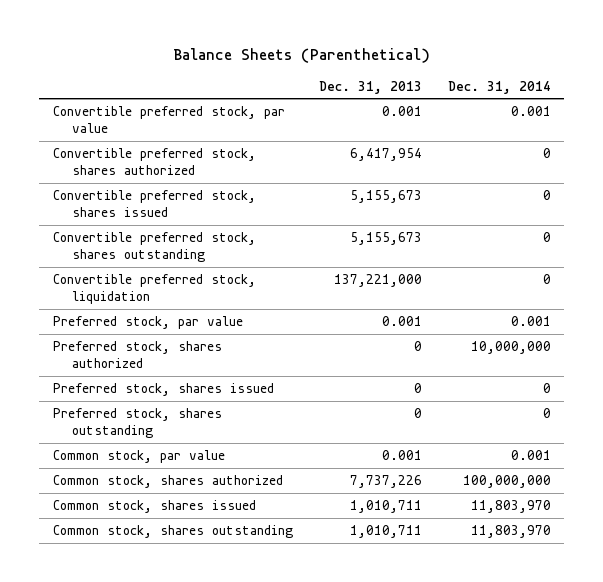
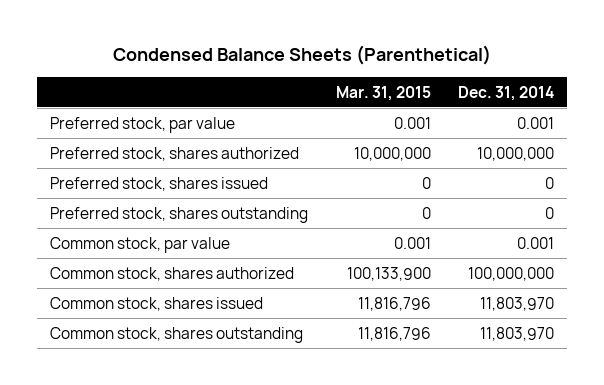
[172,48,430,64] Balance Sheets (Parenthetical) -> [113,45,492,66] Condensed Balance Sheets (Parenthetical)
[318,80,422,94] Dec. 31, 2013 -> none
none -> [335,85,431,101] Mar. 31, 2015
[52,105,285,134] Convertible preferred stock, par value -> none
[52,147,256,176] Convertible preferred stock, shares authorized -> none
[52,189,256,218] Convertible preferred stock, shares issued -> none
[52,231,256,263] Convertible preferred stock, shares outstanding -> none
[52,273,256,305] Convertible preferred stock, liquidation -> none

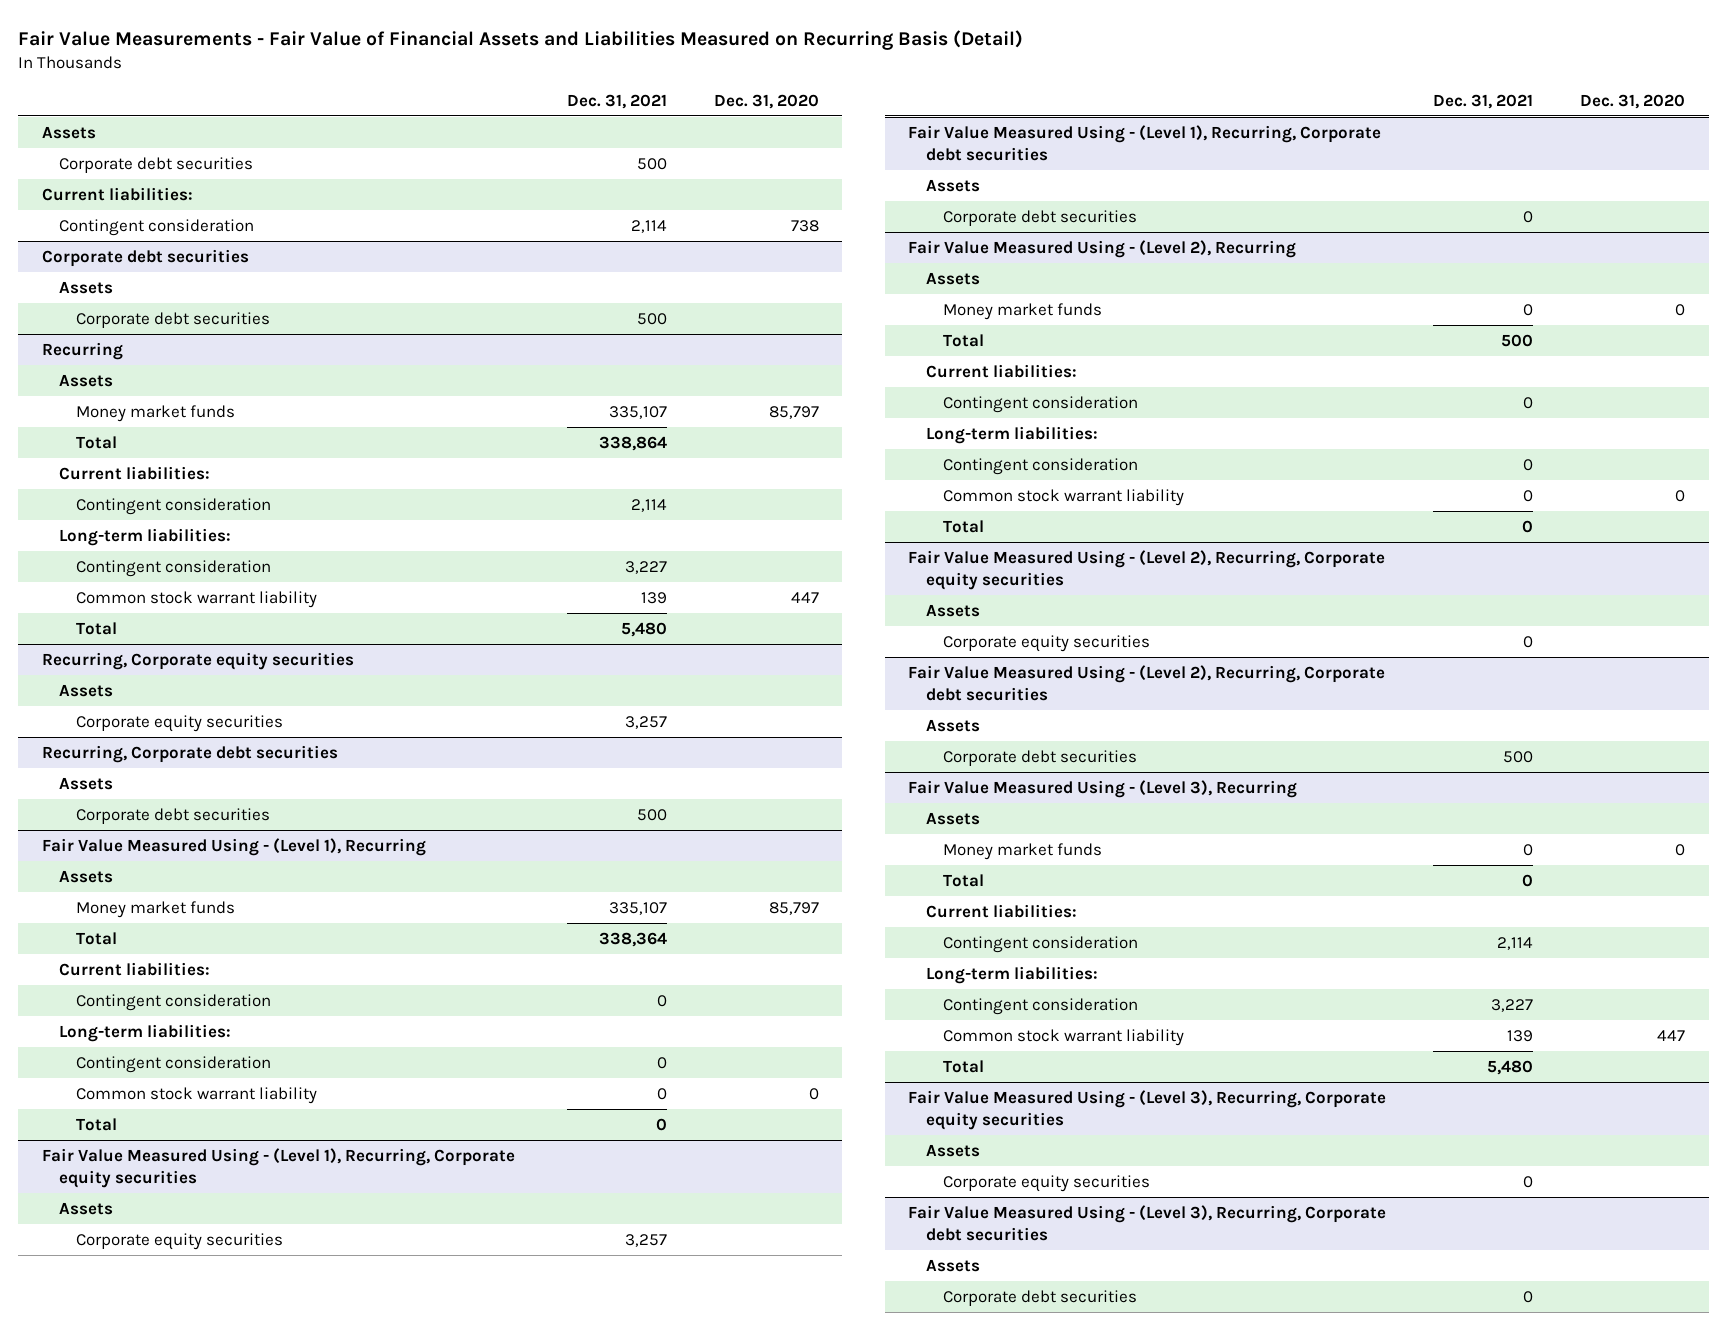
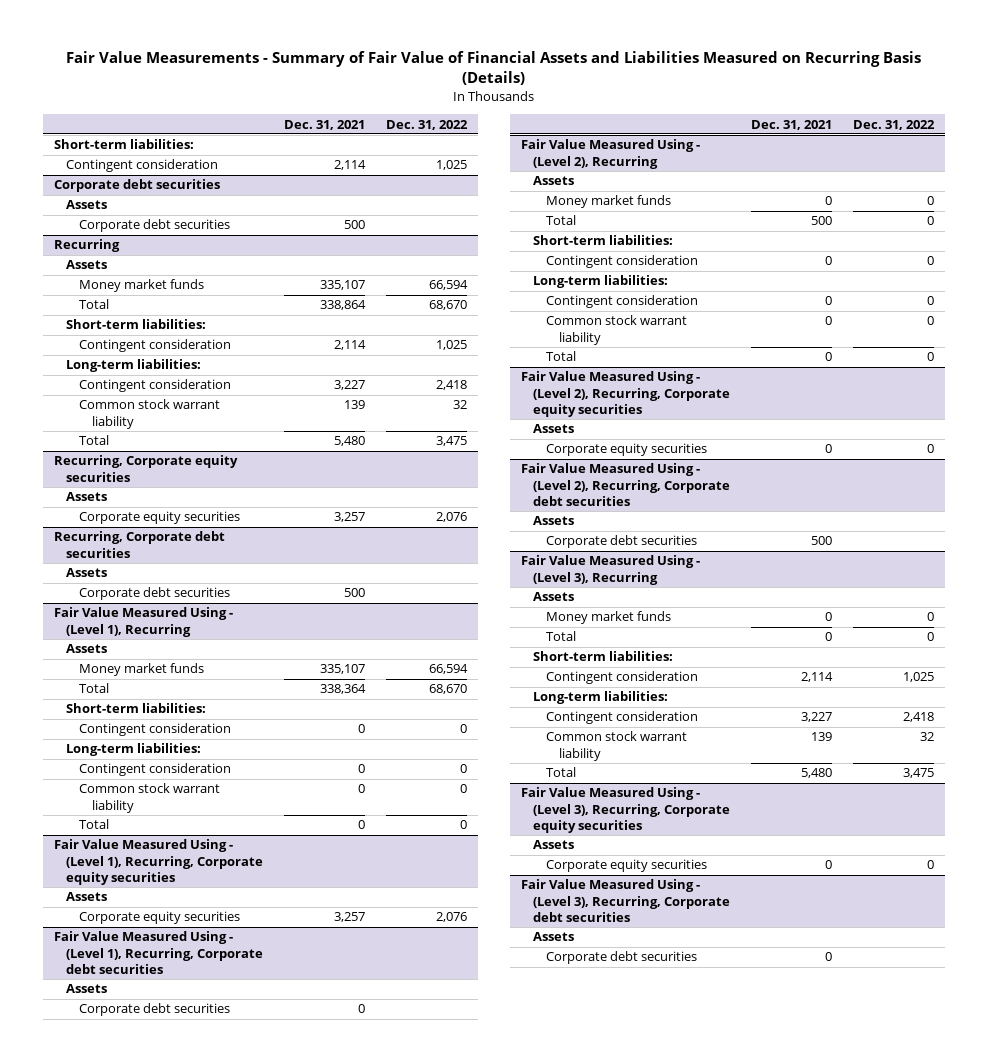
[18,29,1024,50] Fair Value Measurements - Fair Value of Financial Assets and Liabilities Measured on Recurring Basis (Detail) -> [65,51,921,86] Fair Value Measurements - Summary of Fair Value of Financial Assets and Liabilities Measured on Recurring Basis (Details)
[713,93,819,109] Dec. 31, 2020 -> none
none -> [386,119,469,130] Dec. 31, 2022
[41,125,96,139] Assets -> none
[59,156,254,173] Corporate debt securities -> none
[41,186,193,201] Current liabilities: -> [53,139,194,150] Short-term liabilities:
[59,465,211,480] Current liabilities: -> [66,319,207,330] Short-term liabilities:
[59,961,211,976] Current liabilities: -> [66,703,207,714] Short-term liabilities:
[925,363,1077,378] Current liabilities: -> [533,235,674,246] Short-term liabilities:
[925,903,1077,918] Current liabilities: -> [533,651,674,662] Short-term liabilities:

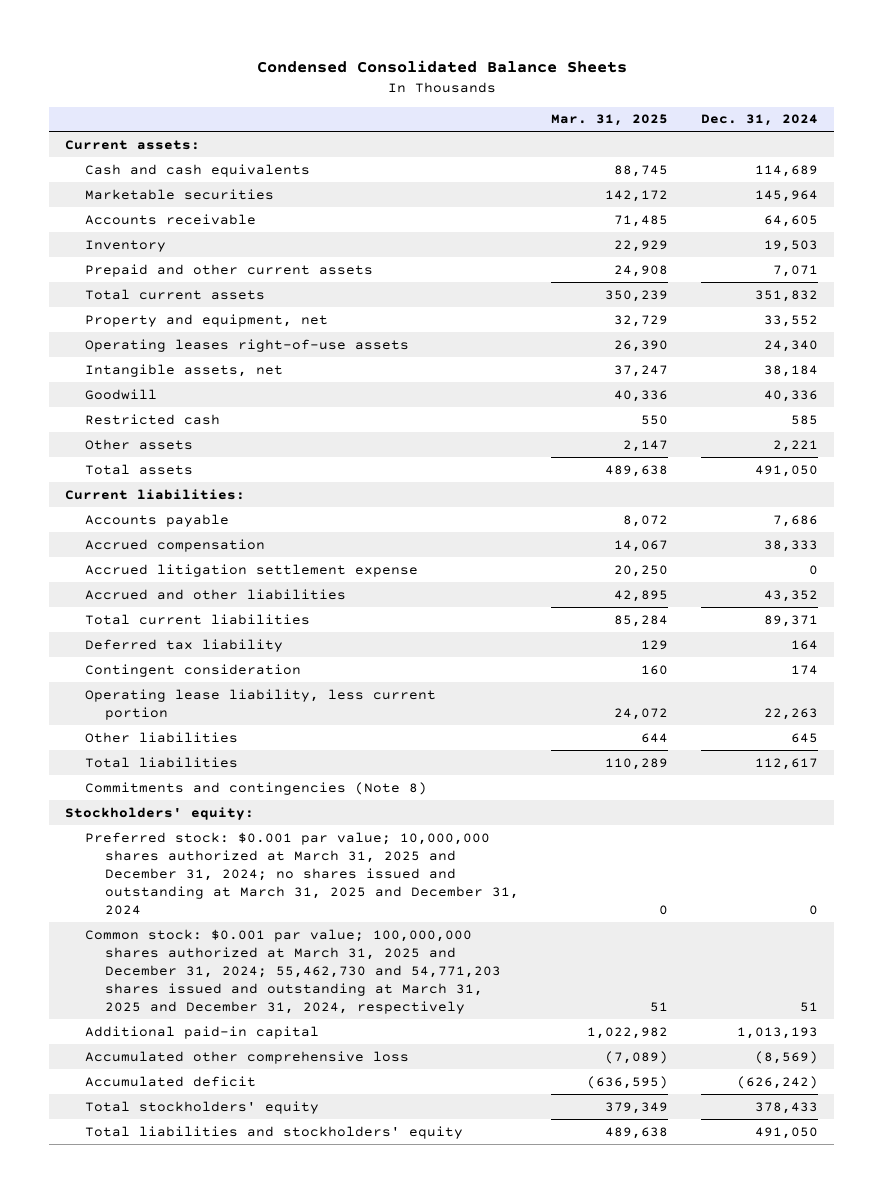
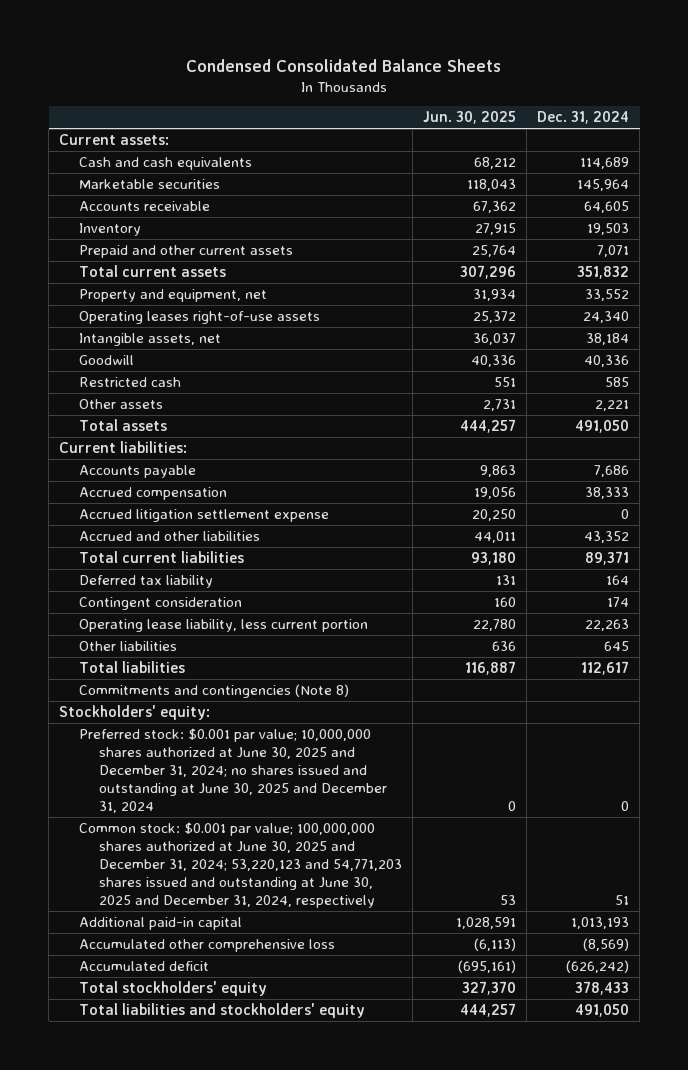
[551,114,669,127] Mar. 31, 2025 -> none
none -> [423,111,517,125] Jun. 30, 2025
[85,831,519,916] Preferred stock: $0.001 par value; 10,000,000 shares authorized at March 31, 2025 and December 31, 2024; no shares issued and outstanding at March 31, 2025 and December 31, 2024 -> [79,727,388,814] Preferred stock: $0.001 par value; 10,000,000 shares authorized at June 30, 2025 and December 31, 2024; no shares issued and outstanding at June 30, 2025 and December 31, 2024
[85,928,501,1015] Common stock: $0.001 par value; 100,000,000 shares authorized at March 31, 2025 and December 31, 2024; 55,462,730 and 54,771,203 shares issued and outstanding at March 31, 2025 and December 31, 2024, respectively -> [79,821,403,909] Common stock: $0.001 par value; 100,000,000 shares authorized at June 30, 2025 and December 31, 2024; 53,220,123 and 54,771,203 shares issued and outstanding at June 30, 2025 and December 31, 2024, respectively

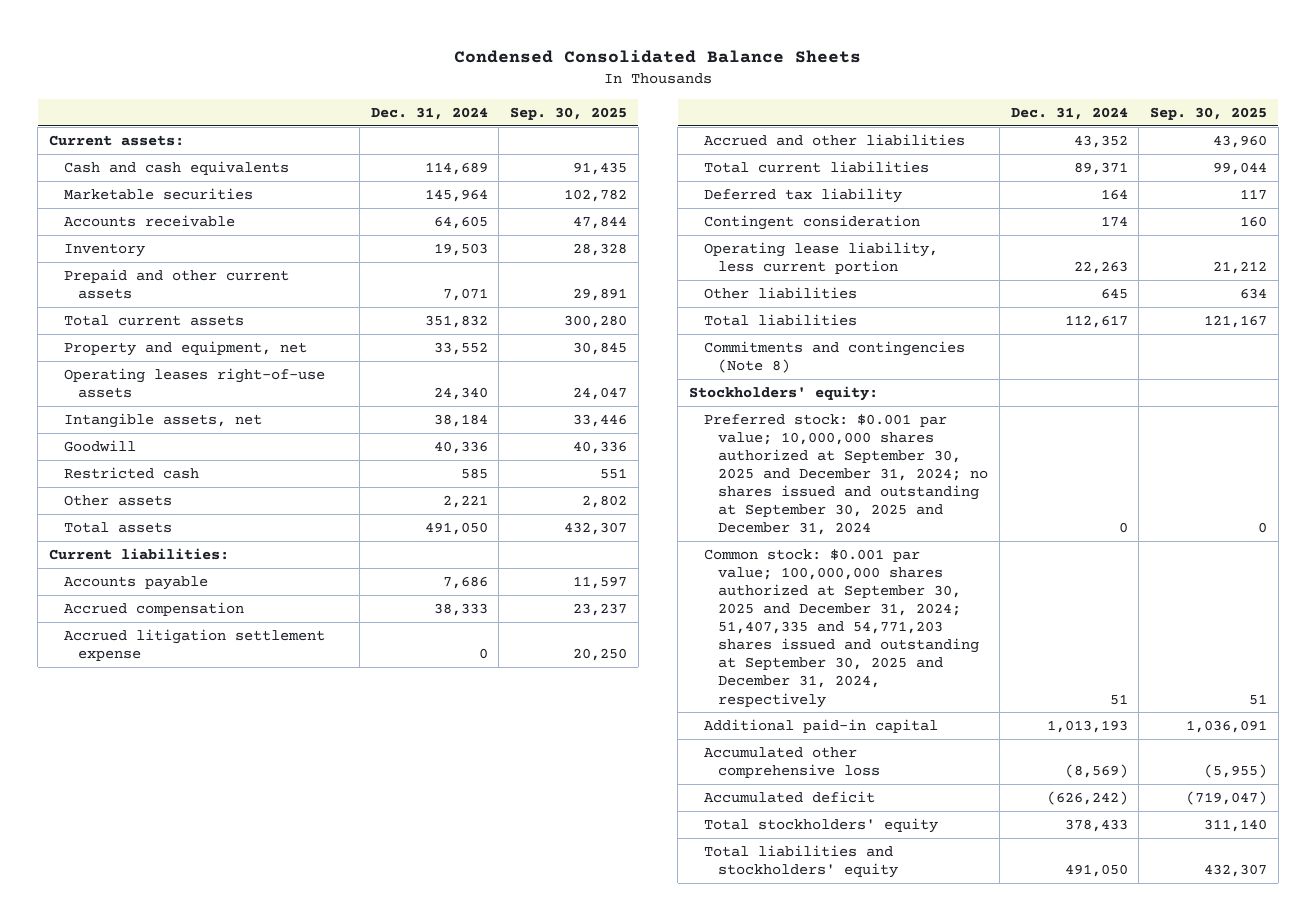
[423,111,517,125] Jun. 30, 2025 -> none
none -> [510,106,628,120] Sep. 30, 2025
[79,727,388,814] Preferred stock: $0.001 par value; 10,000,000 shares authorized at June 30, 2025 and December 31, 2024; no shares issued and outstanding at June 30, 2025 and December 31, 2024 -> [703,413,989,536] Preferred stock: $0.001 par value; 10,000,000 shares authorized at September 30, 2025 and December 31, 2024; no shares issued and outstanding at September 30, 2025 and December 31, 2024
[79,821,403,909] Common stock: $0.001 par value; 100,000,000 shares authorized at June 30, 2025 and December 31, 2024; 53,220,123 and 54,771,203 shares issued and outstanding at June 30, 2025 and December 31, 2024, respectively -> [703,548,980,708] Common stock: $0.001 par value; 100,000,000 shares authorized at September 30, 2025 and December 31, 2024; 51,407,335 and 54,771,203 shares issued and outstanding at September 30, 2025 and December 31, 2024, respectively

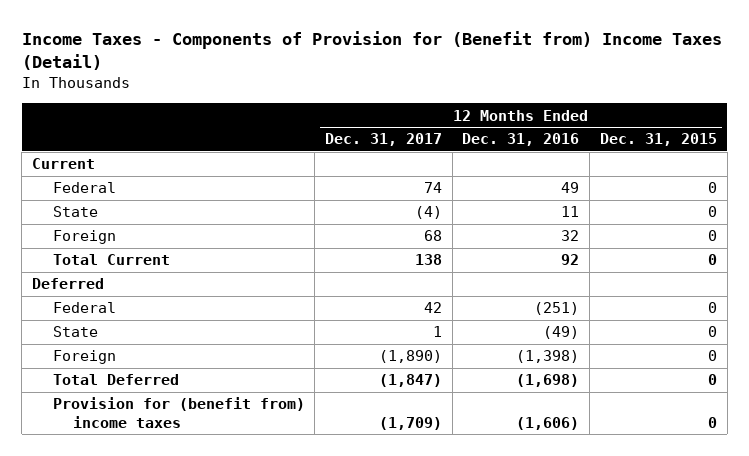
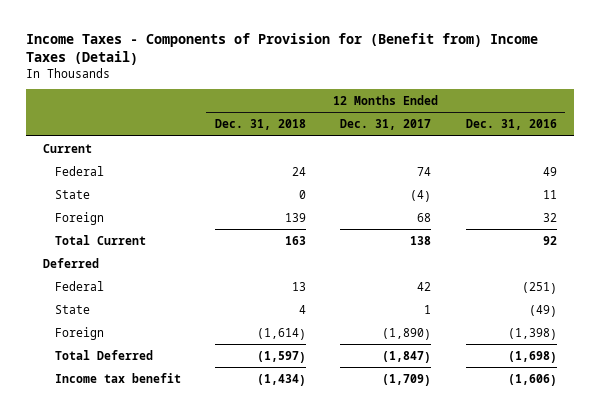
[599,133,717,147] Dec. 31, 2015 -> none
none -> [215,119,307,131] Dec. 31, 2018
[52,397,305,429] Provision for (benefit from) income taxes -> [54,372,181,383] Income tax benefit

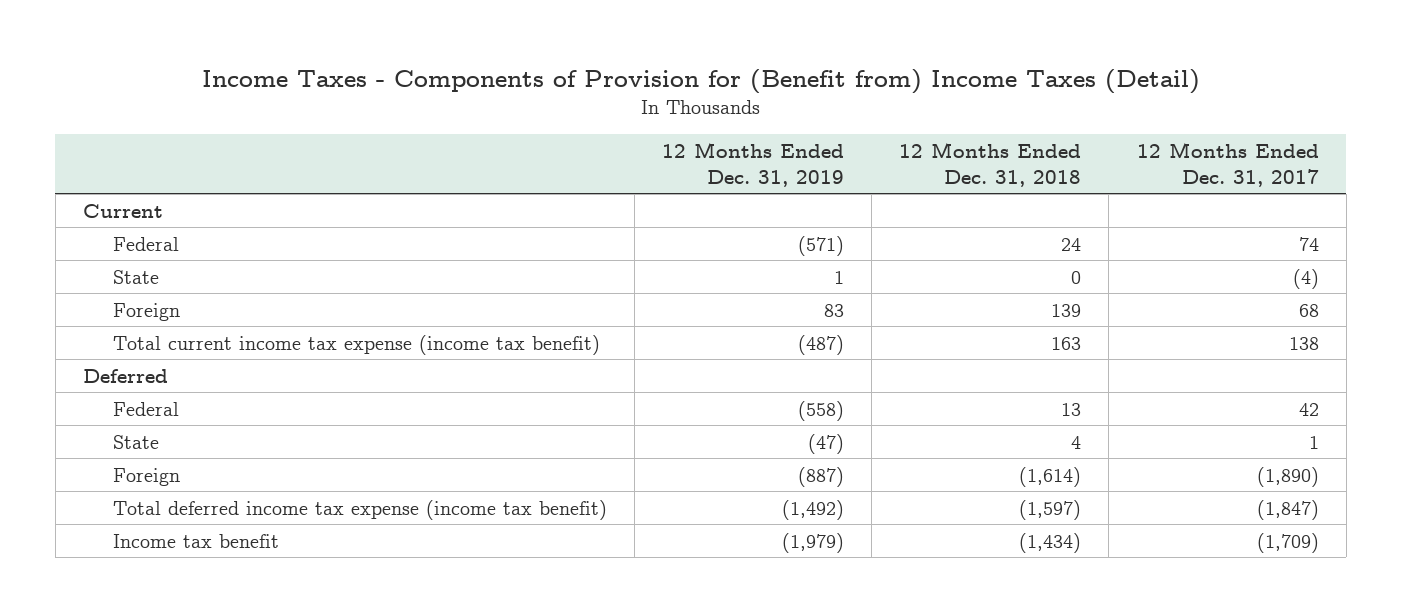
[465,119,557,131] Dec. 31, 2016 -> none
none -> [661,141,844,187] 12 Months Ended Dec. 31, 2019
[54,234,146,245] Total Current -> [112,334,600,355] Total current income tax expense (income tax benefit)
[54,349,153,360] Total Deferred -> [112,499,607,520] Total deferred income tax expense (income tax benefit)

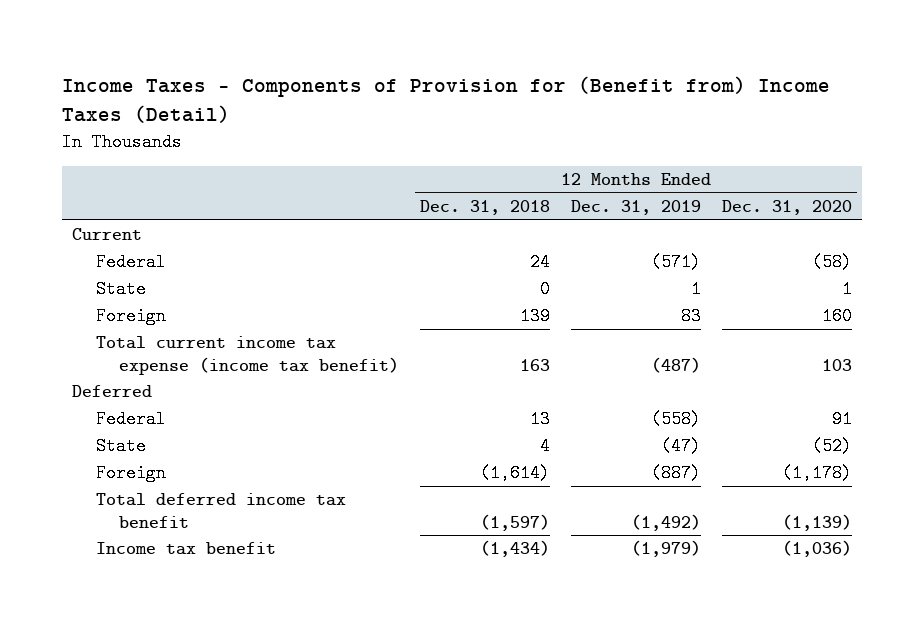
[1136,141,1319,187] 12 Months Ended Dec. 31, 2017 -> none
none -> [721,200,852,216] Dec. 31, 2020
[112,499,607,520] Total deferred income tax expense (income tax benefit) -> [95,493,346,528] Total deferred income tax benefit

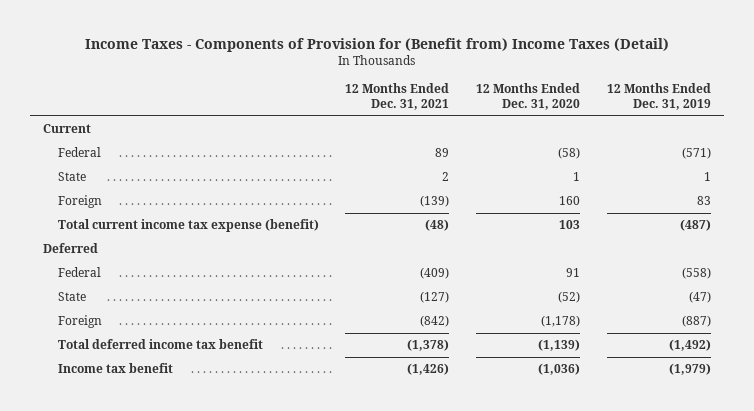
[420,200,551,216] Dec. 31, 2018 -> none
none -> [345,83,450,111] 12 Months Ended Dec. 31, 2021
[95,336,400,375] Total current income tax expense (income tax benefit) -> [57,219,319,233] Total current income tax expense (benefit)

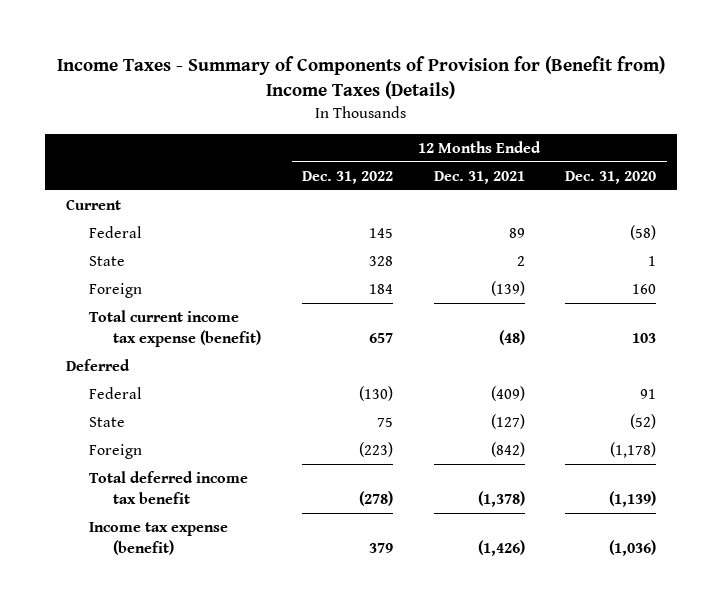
[84,37,669,52] Income Taxes - Components of Provision for (Benefit from) Income Taxes (Detail) -> [57,55,666,99] Income Taxes - Summary of Components of Provision for (Benefit from) Income Taxes (Details)
[606,83,711,111] 12 Months Ended Dec. 31, 2019 -> none
none -> [301,170,393,184] Dec. 31, 2022
[57,363,173,374] Income tax benefit -> [89,522,229,555] Income tax expense (benefit)

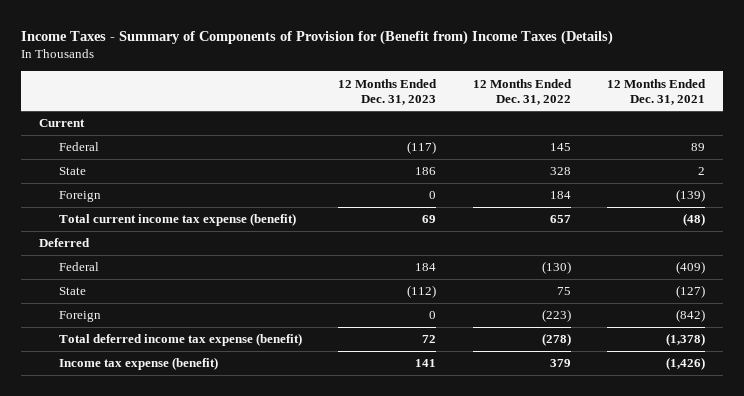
[565,170,657,184] Dec. 31, 2020 -> none
none -> [338,78,438,105] 12 Months Ended Dec. 31, 2023
[89,471,249,504] Total deferred income tax benefit -> [59,333,303,347] Total deferred income tax expense (benefit)

